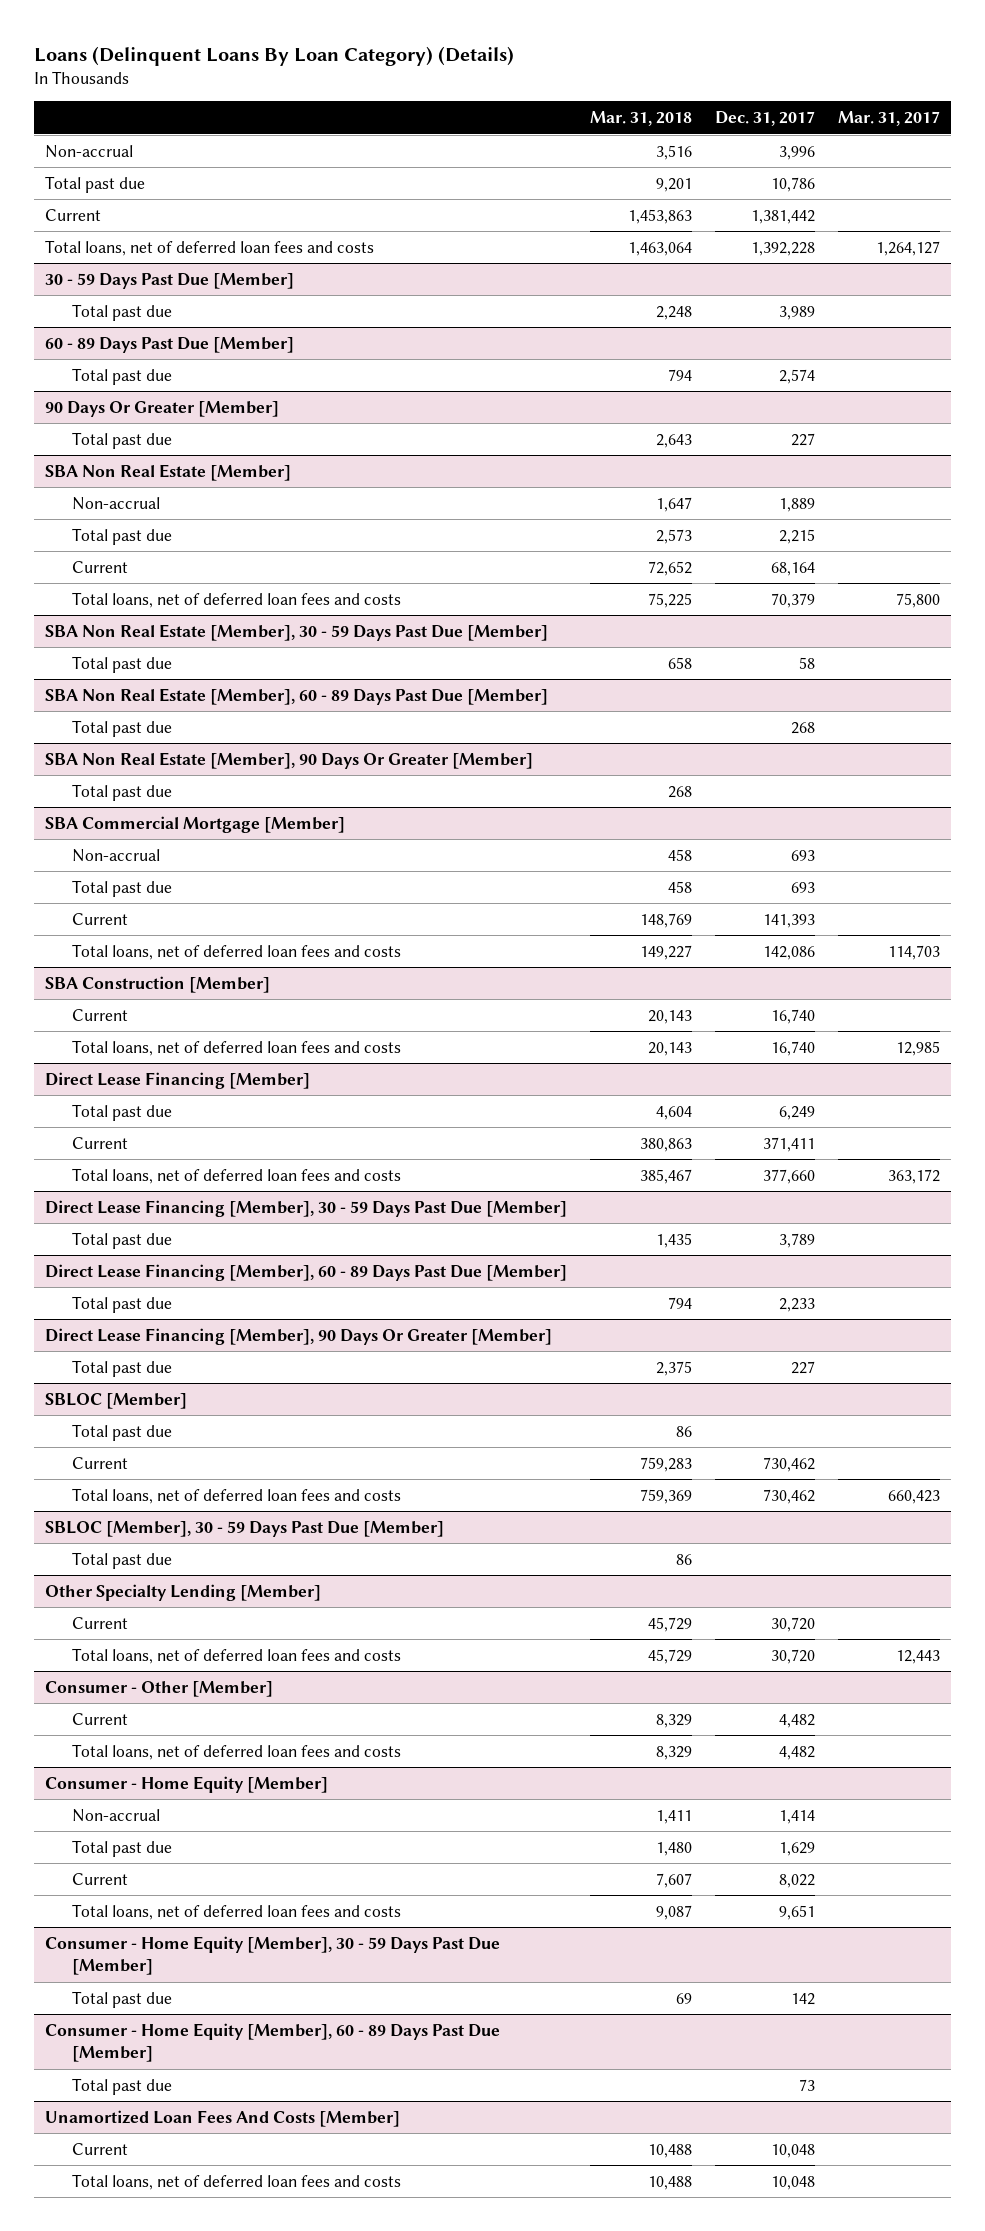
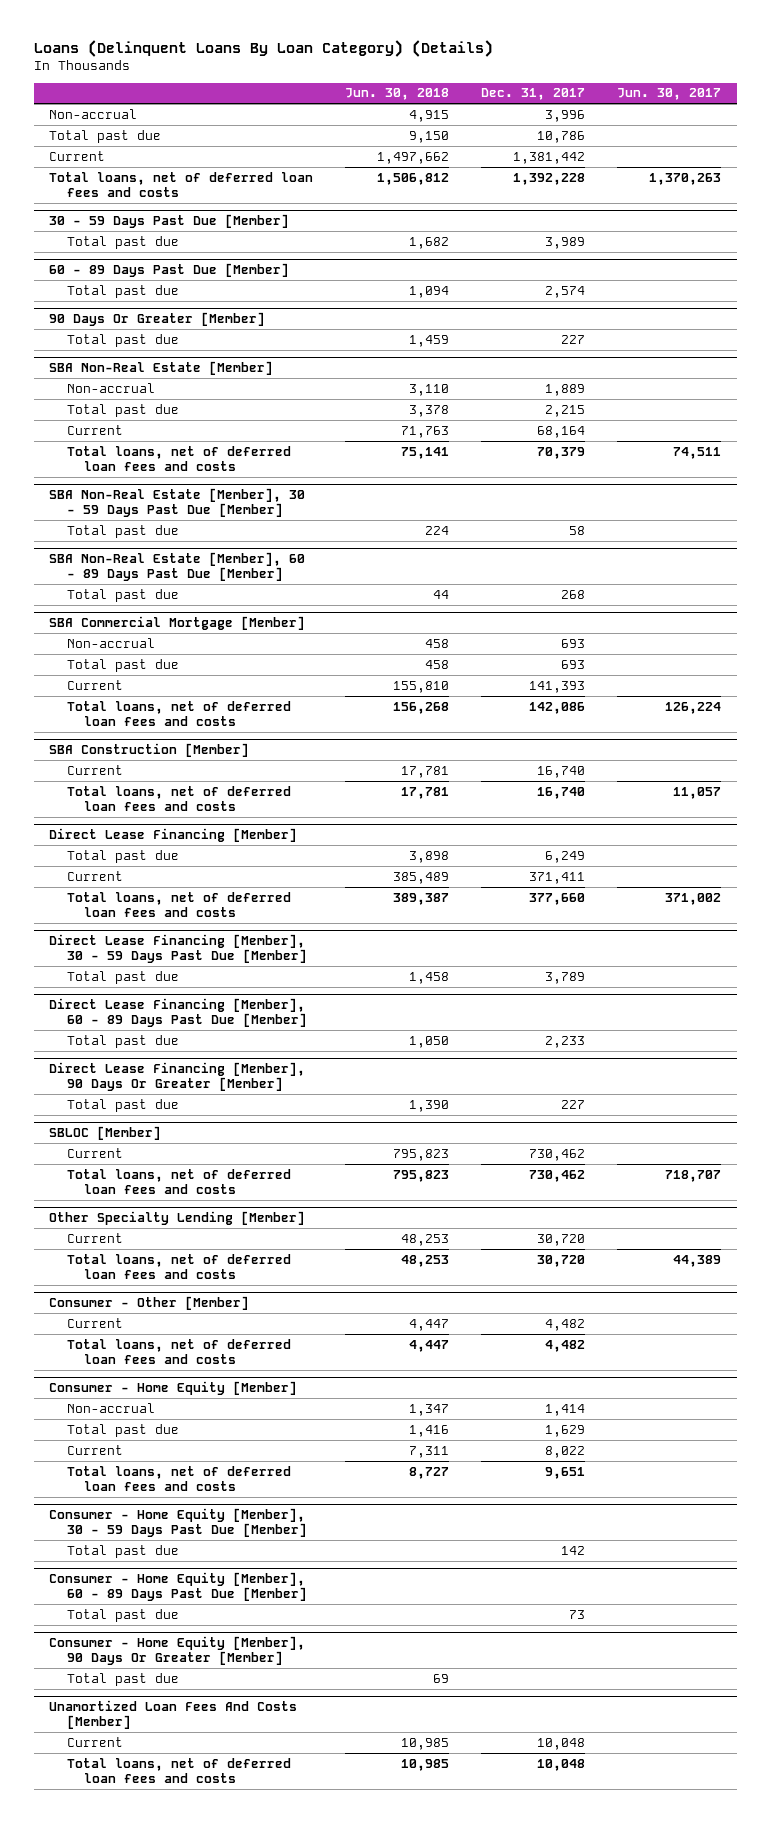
[590,111,693,127] Mar. 31, 2018 -> none
[837,111,940,127] Mar. 31, 2017 -> none
none -> [345,88,450,101] Jun. 30, 2018
none -> [616,88,721,101] Jun. 30, 2017
[45,463,292,481] SBA Non Real Estate [Member] -> [49,361,274,376] SBA Non-Real Estate [Member]
[45,623,549,641] SBA Non Real Estate [Member], 30 - 59 Days Past Due [Member] -> [49,488,306,518] SBA Non-Real Estate [Member], 30 - 59 Days Past Due [Member]
[45,687,549,705] SBA Non Real Estate [Member], 60 - 89 Days Past Due [Member] -> [49,552,306,582] SBA Non-Real Estate [Member], 60 - 89 Days Past Due [Member]
[45,751,534,769] SBA Non Real Estate [Member], 90 Days Or Greater [Member] -> none
[72,783,173,801] Total past due -> none
[72,1423,173,1441] Total past due -> none
[45,1520,445,1537] SBLOC [Member], 30 - 59 Days Past Due [Member] -> none
[72,1551,173,1569] Total past due -> none
none -> [49,1636,306,1666] Consumer - Home Equity [Member], 90 Days Or Greater [Member]
none -> [66,1672,179,1686] Total past due

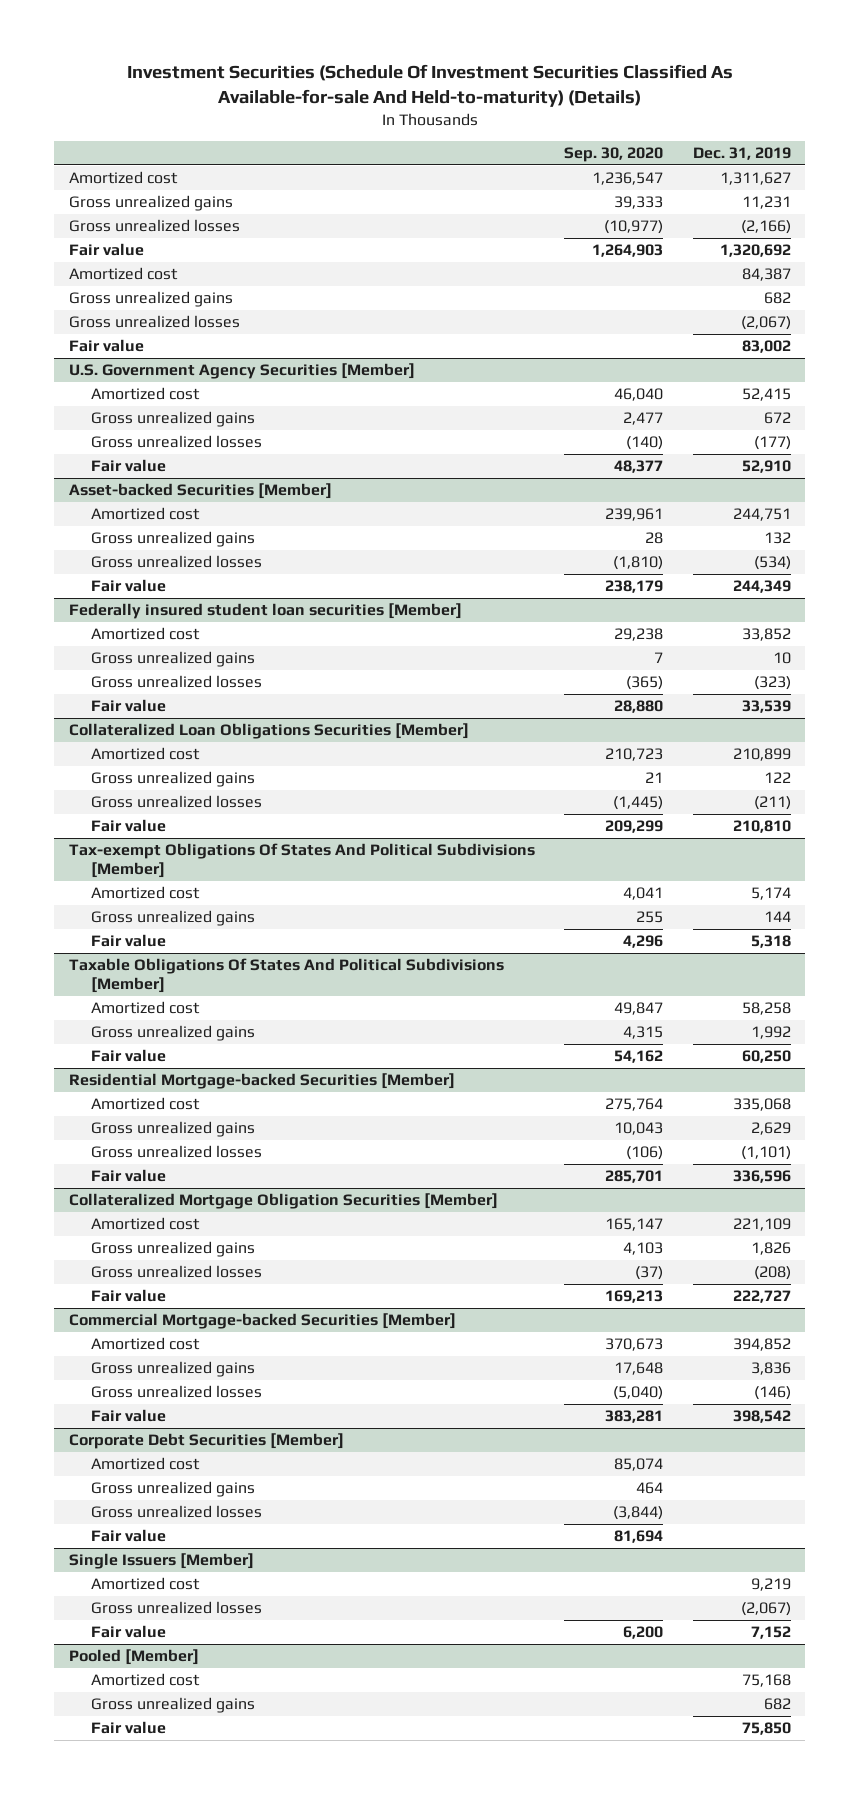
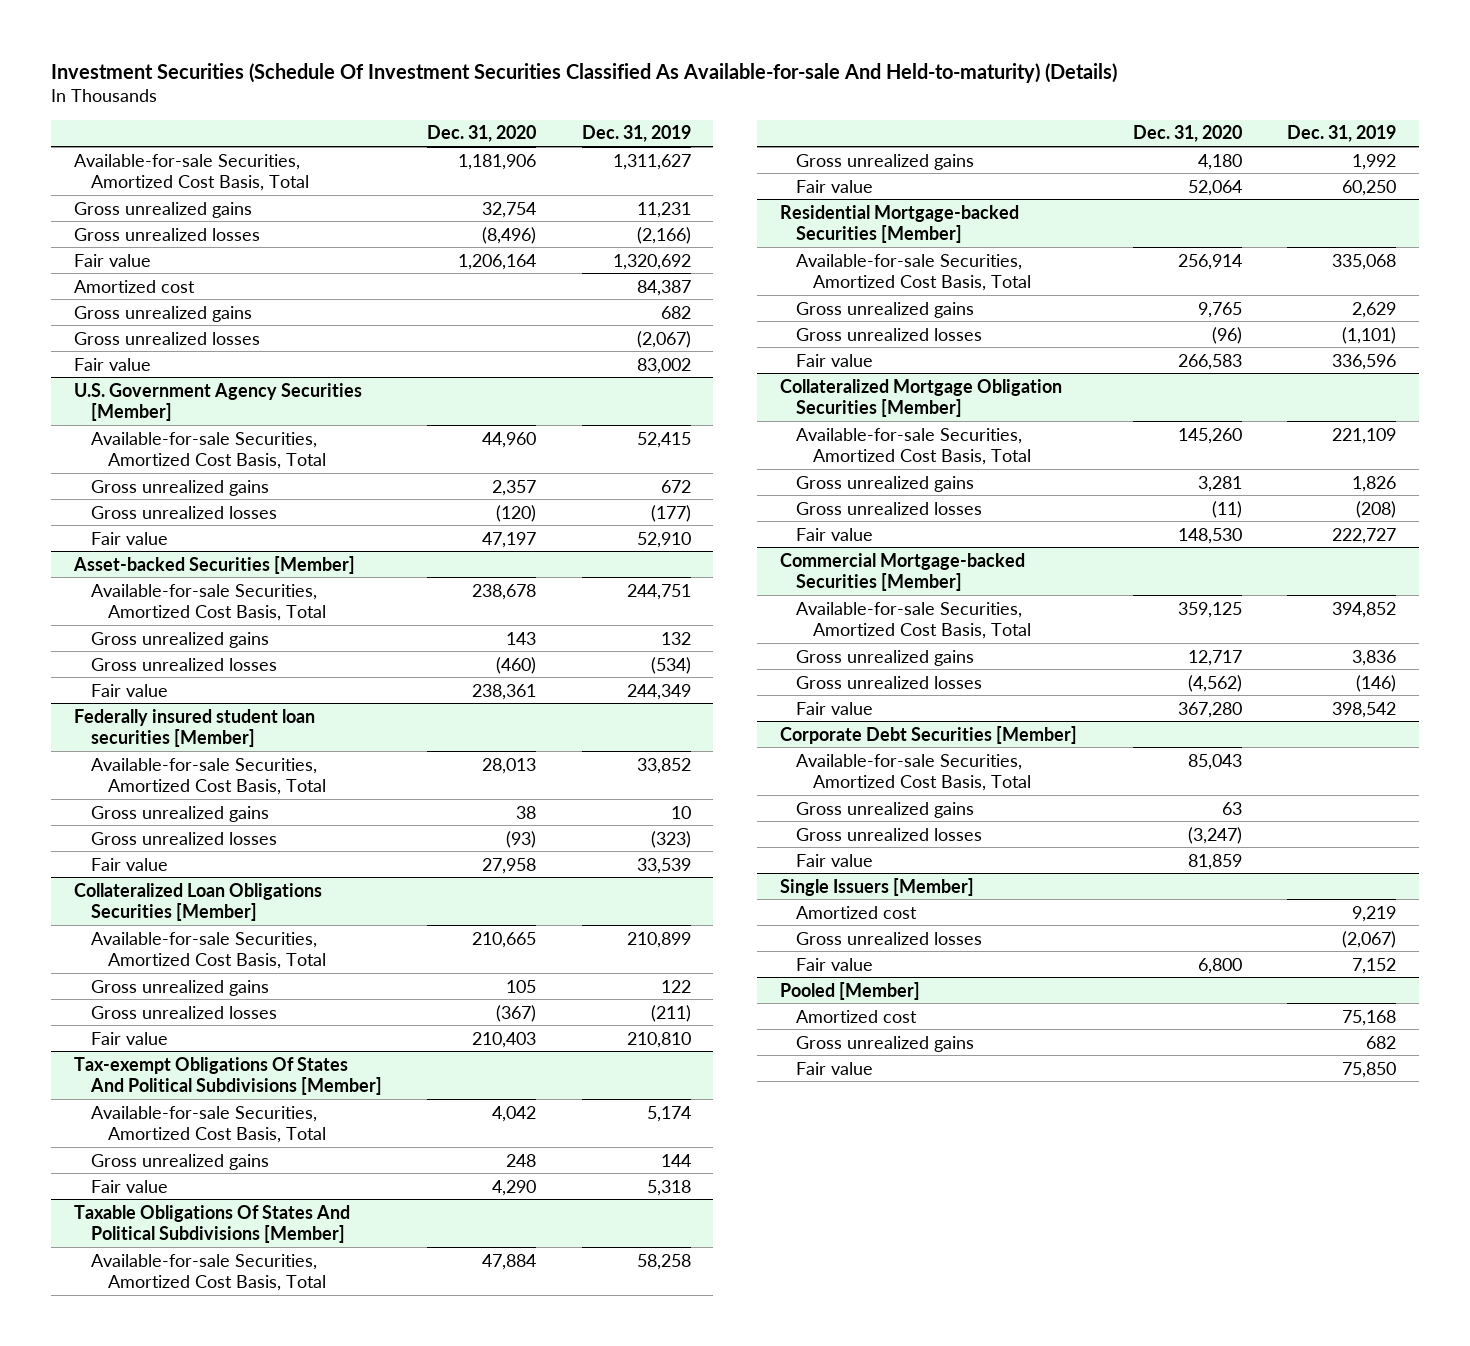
[564,146,664,162] Sep. 30, 2020 -> none
none -> [427,125,537,143] Dec. 31, 2020
[68,171,178,185] Amortized cost -> [74,153,309,192] Available-for-sale Securities, Amortized Cost Basis, Total
[90,387,200,401] Amortized cost -> [90,431,326,470] Available-for-sale Securities, Amortized Cost Basis, Total
[90,507,200,521] Amortized cost -> [90,583,326,622] Available-for-sale Securities, Amortized Cost Basis, Total
[90,627,200,641] Amortized cost -> [90,757,326,796] Available-for-sale Securities, Amortized Cost Basis, Total
[90,747,200,761] Amortized cost -> [90,931,326,970] Available-for-sale Securities, Amortized Cost Basis, Total
[90,886,200,900] Amortized cost -> [90,1105,326,1144] Available-for-sale Securities, Amortized Cost Basis, Total
[90,1001,200,1015] Amortized cost -> [90,1253,326,1292] Available-for-sale Securities, Amortized Cost Basis, Total
[90,1097,200,1111] Amortized cost -> [796,253,1032,292] Available-for-sale Securities, Amortized Cost Basis, Total
[90,1217,200,1231] Amortized cost -> [796,427,1032,466] Available-for-sale Securities, Amortized Cost Basis, Total
[90,1337,200,1351] Amortized cost -> [796,601,1032,640] Available-for-sale Securities, Amortized Cost Basis, Total
[90,1457,200,1471] Amortized cost -> [796,753,1032,792] Available-for-sale Securities, Amortized Cost Basis, Total

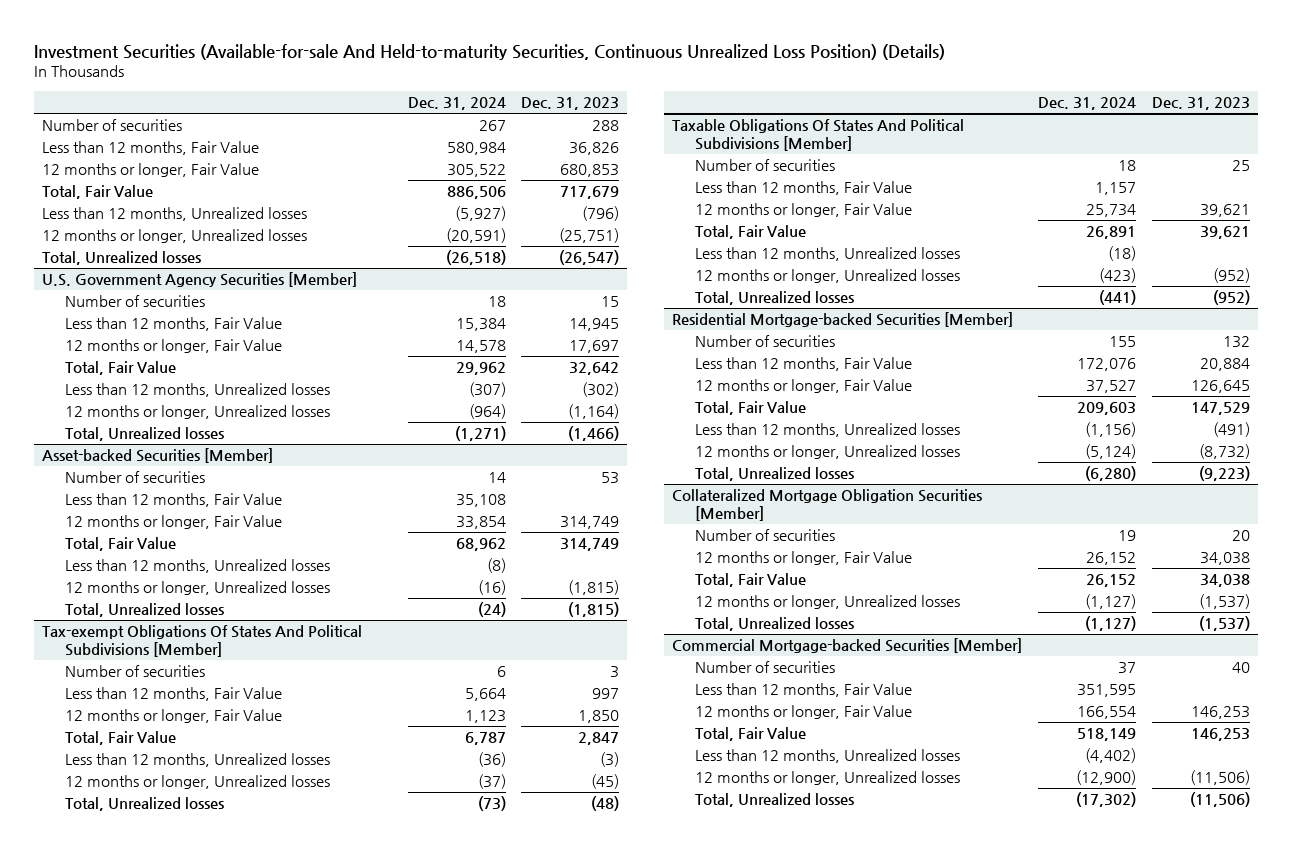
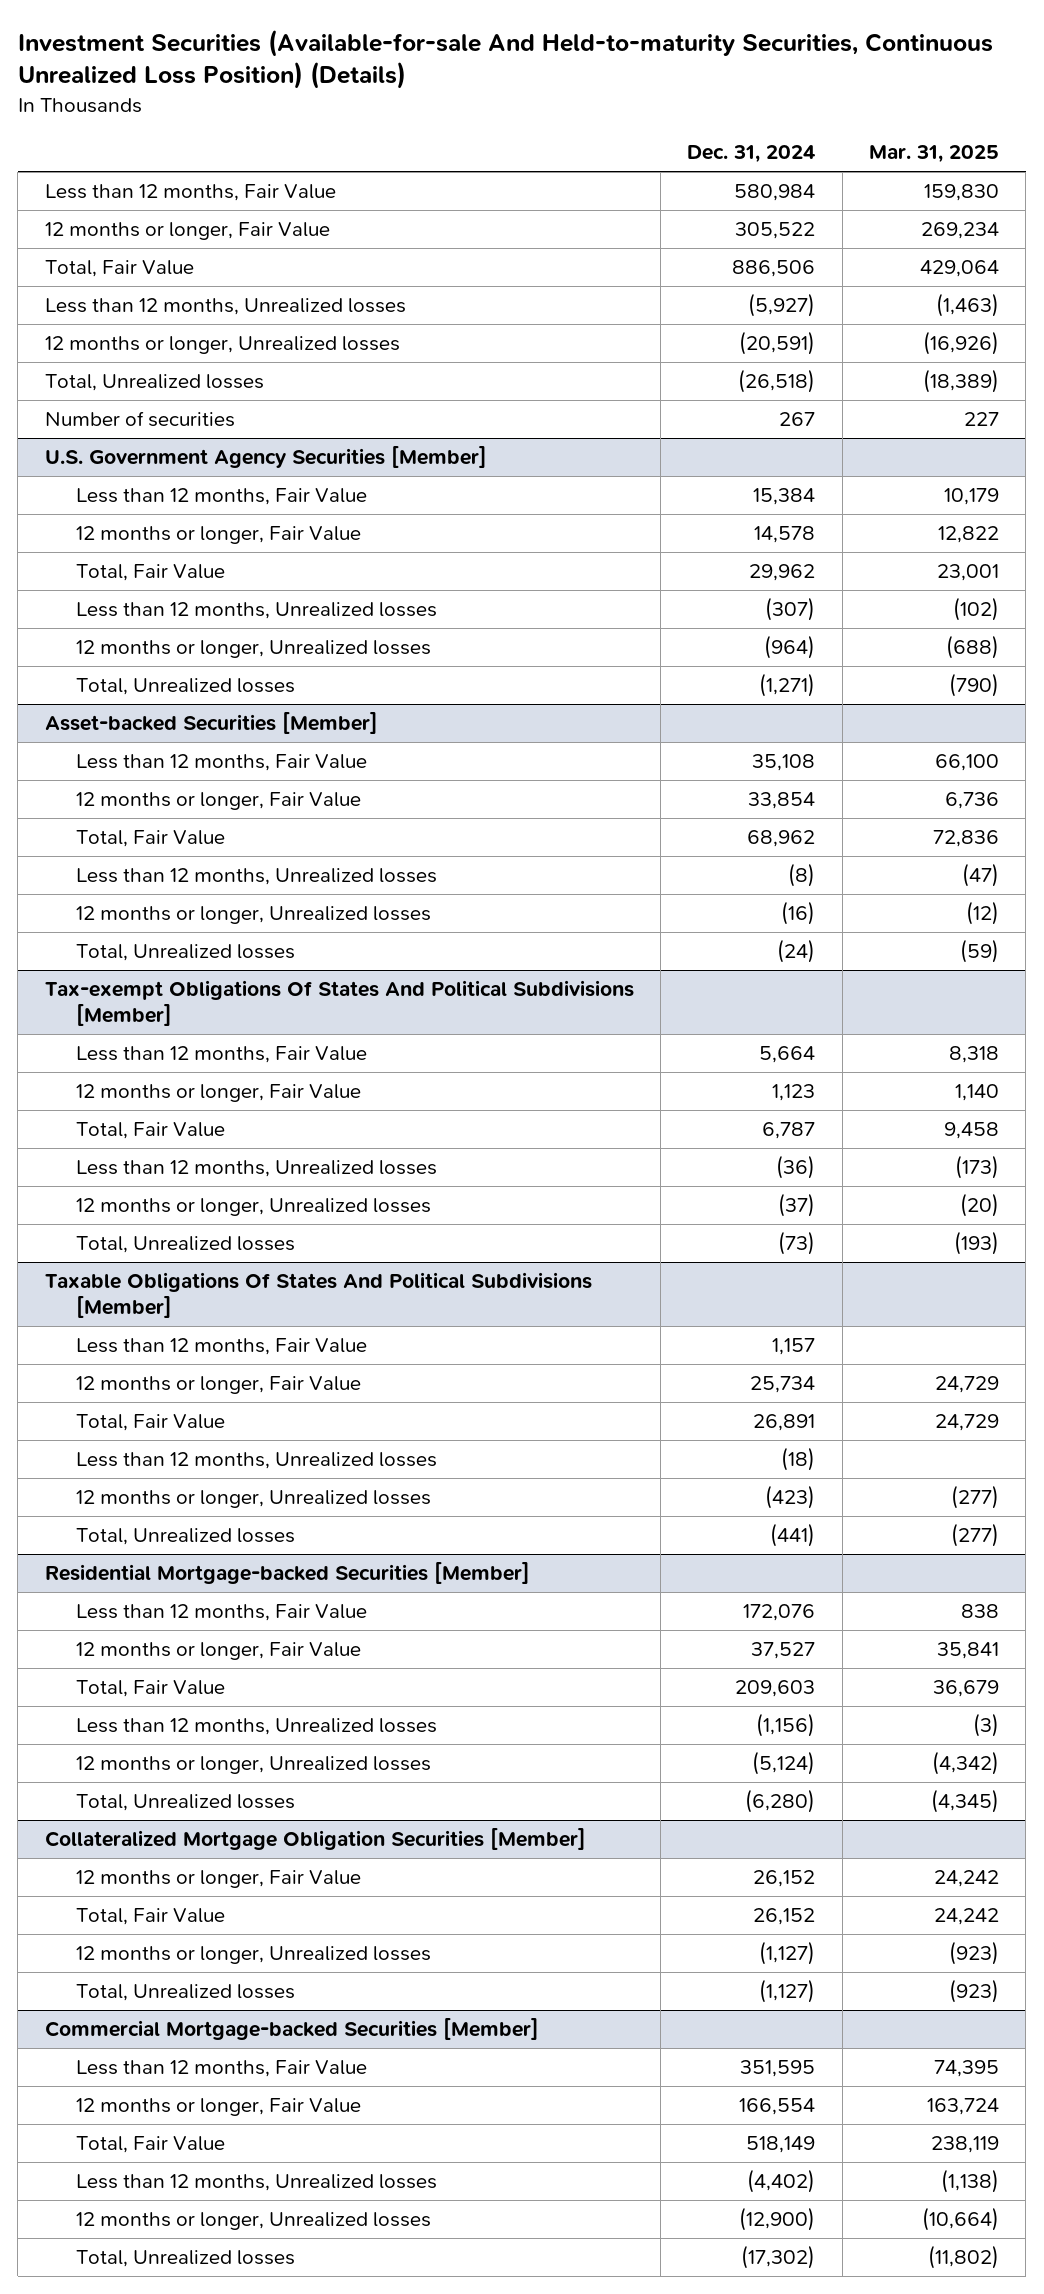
[521,97,620,111] Dec. 31, 2023 -> none
none -> [869,145,1000,164] Mar. 31, 2025
[41,119,182,132] Number of securities -> [44,411,235,428] Number of securities
[64,295,205,308] Number of securities -> none
[64,471,205,484] Number of securities -> none
[64,665,205,678] Number of securities -> none
[694,159,835,172] Number of securities -> none
[694,335,835,348] Number of securities -> none
[694,529,835,542] Number of securities -> none
[694,661,835,674] Number of securities -> none

